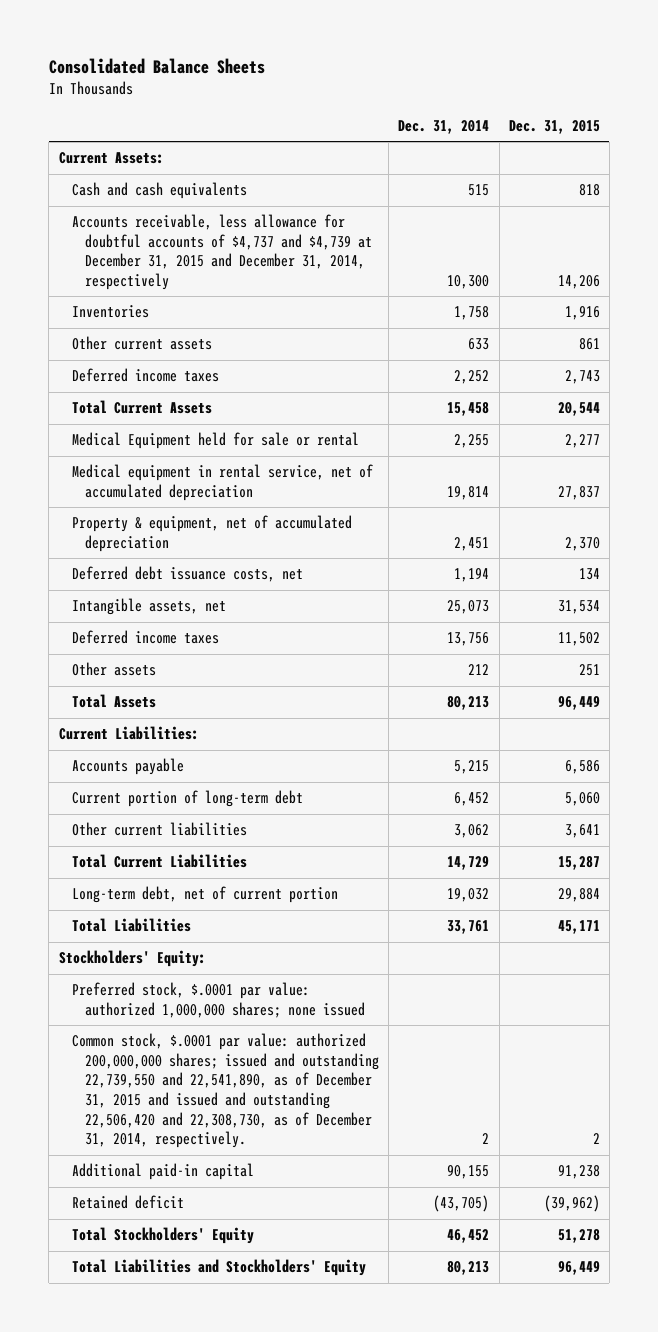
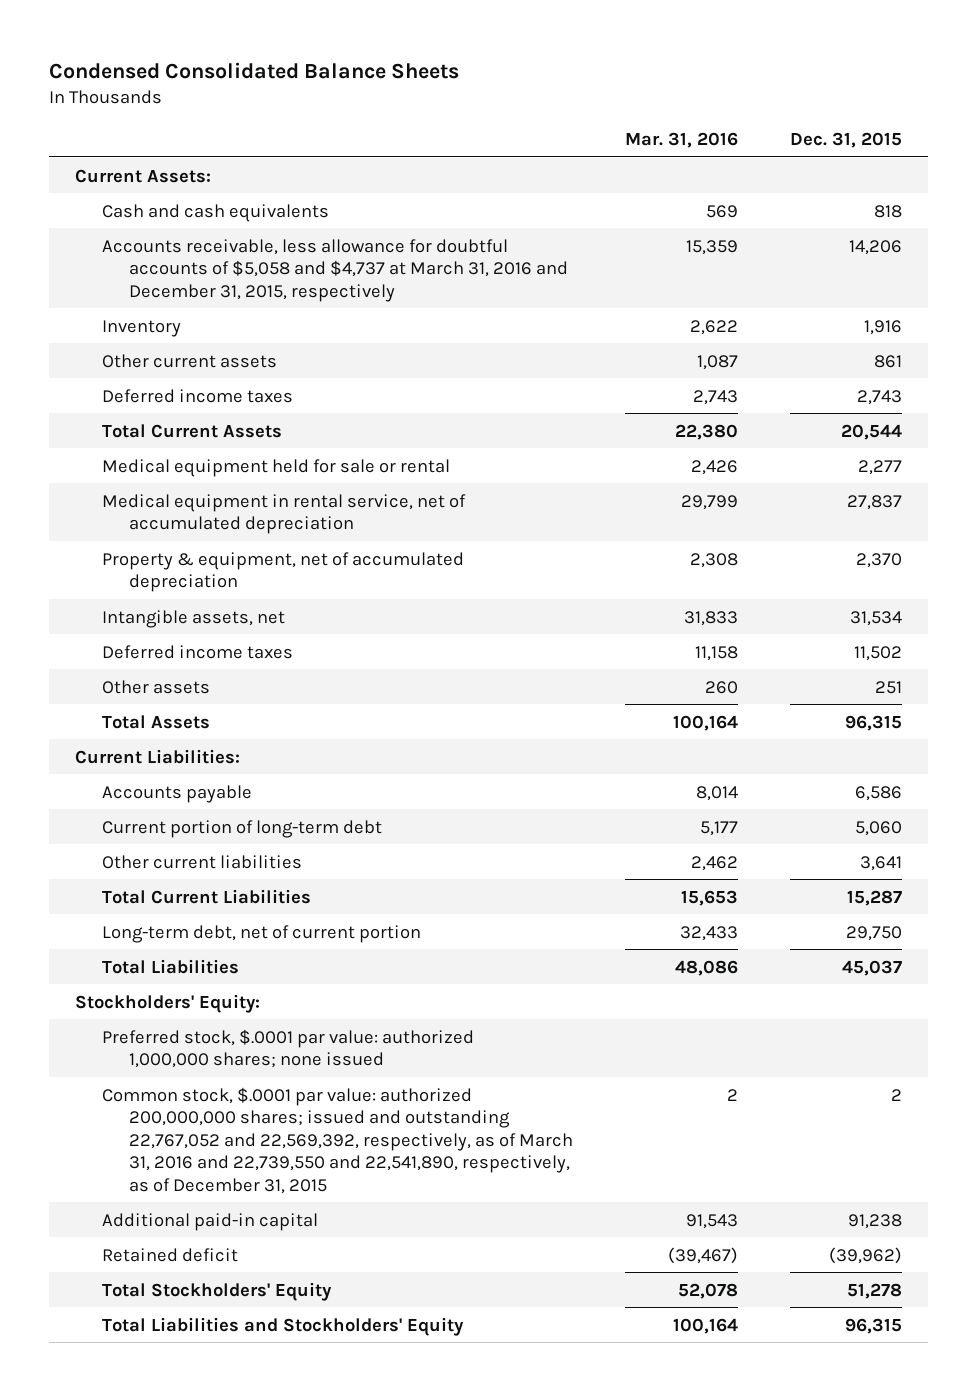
[48,58,265,75] Consolidated Balance Sheets -> [48,61,459,79] Condensed Consolidated Balance Sheets
[398,120,490,135] Dec. 31, 2014 -> none
none -> [625,132,739,149] Mar. 31, 2016
[71,214,373,291] Accounts receivable, less allowance for doubtful accounts of $4,737 and $4,739 at December 31, 2015 and December 31, 2014, respectively -> [101,238,569,302] Accounts receivable, less allowance for doubtful accounts of $5,058 and $4,737 at March 31, 2016 and December 31, 2015, respectively
[71,305,149,319] Inventories -> [101,319,181,337] Inventory
[71,432,359,450] Medical Equipment held for sale or rental -> [101,458,450,477] Medical equipment held for sale or rental
[71,566,303,583] Deferred debt issuance costs, net -> none
[557,696,600,711] 96,449 -> [844,714,902,731] 96,315
[557,888,600,903] 29,884 -> [845,925,902,941] 29,750
[557,920,600,935] 45,171 -> [841,959,902,976] 45,037
[71,1033,380,1149] Common stock, $.0001 par value: authorized 200,000,000 shares; issued and outstanding 22,739,550 and 22,541,890, as of December 31, 2015 and issued and outstanding 22,506,420 and 22,308,730, as of December 31, 2014, respectively. -> [101,1086,574,1194] Common stock, $.0001 par value: authorized 200,000,000 shares; issued and outstanding 22,767,052 and 22,569,392, respectively, as of March 31, 2016 and 22,739,550 and 22,541,890, respectively, as of December 31, 2015
[557,1261,600,1276] 96,449 -> [844,1317,902,1334] 96,315

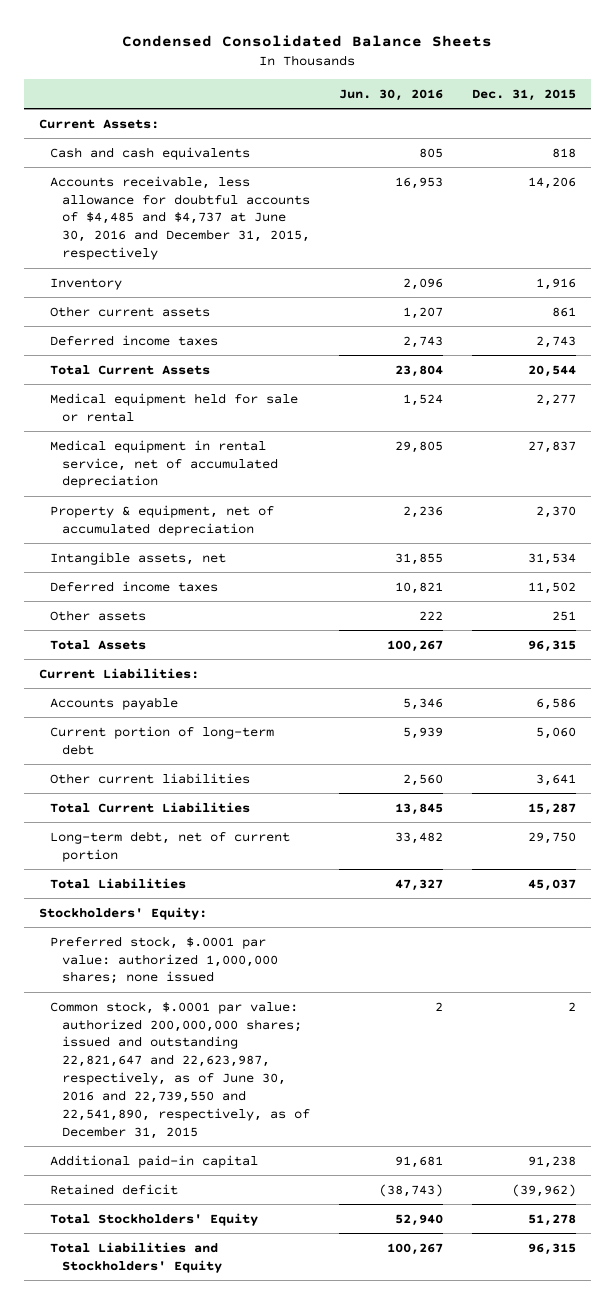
[625,132,739,149] Mar. 31, 2016 -> none
none -> [339,88,444,101] Jun. 30, 2016
[101,238,569,302] Accounts receivable, less allowance for doubtful accounts of $5,058 and $4,737 at March 31, 2016 and December 31, 2015, respectively -> [50,175,311,261] Accounts receivable, less allowance for doubtful accounts of $4,485 and $4,737 at June 30, 2016 and December 31, 2015, respectively
[101,1086,574,1194] Common stock, $.0001 par value: authorized 200,000,000 shares; issued and outstanding 22,767,052 and 22,569,392, respectively, as of March 31, 2016 and 22,739,550 and 22,541,890, respectively, as of December 31, 2015 -> [50,1000,311,1139] Common stock, $.0001 par value: authorized 200,000,000 shares; issued and outstanding 22,821,647 and 22,623,987, respectively, as of June 30, 2016 and 22,739,550 and 22,541,890, respectively, as of December 31, 2015

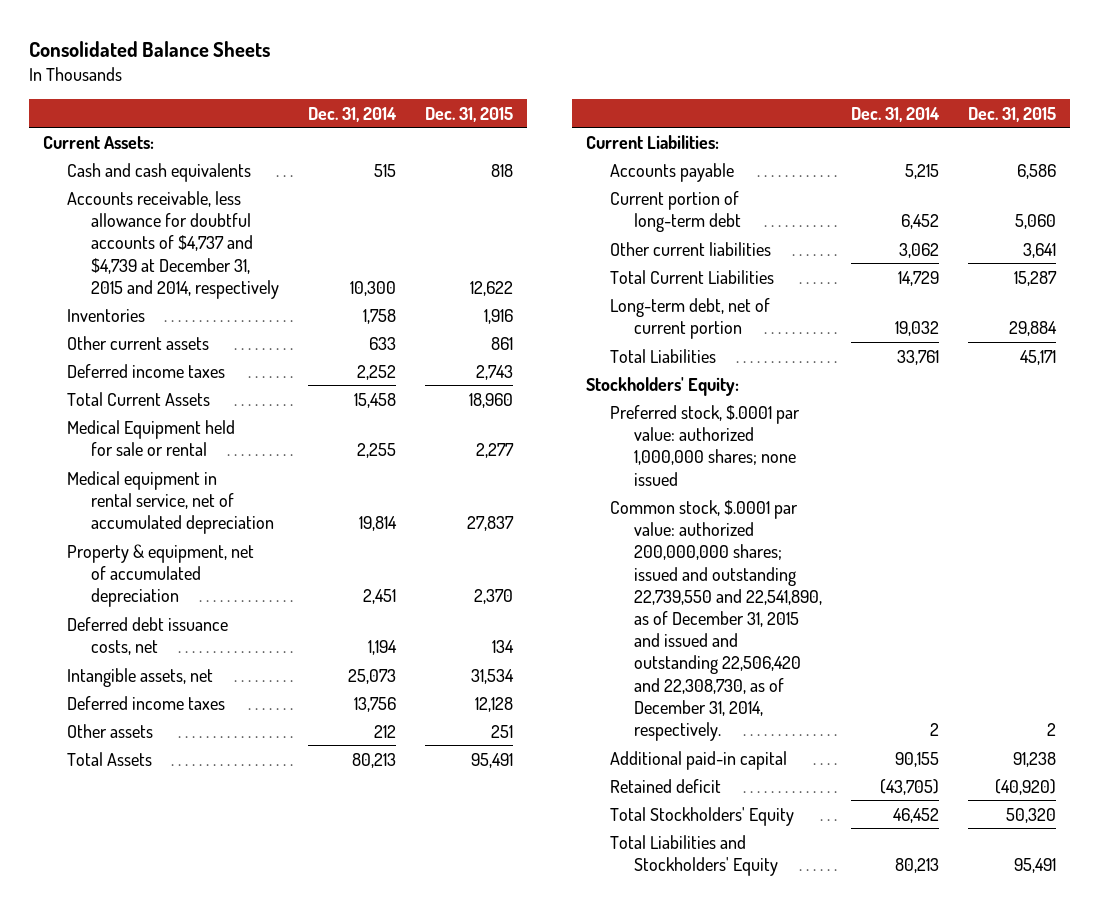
[122,35,493,48] Condensed Consolidated Balance Sheets -> [28,40,270,57] Consolidated Balance Sheets
[339,88,444,101] Jun. 30, 2016 -> none
none -> [307,106,397,122] Dec. 31, 2014
[50,175,311,261] Accounts receivable, less allowance for doubtful accounts of $4,485 and $4,737 at June 30, 2016 and December 31, 2015, respectively -> [66,190,279,299] Accounts receivable, less allowance for doubtful accounts of $4,737 and $4,739 at December 31, 2015 and 2014, respectively
[528,176,577,189] 14,206 -> [469,280,513,296] 12,622
[50,277,123,290] Inventory -> [66,308,145,322] Inventories
[528,364,577,377] 20,544 -> [468,392,513,408] 18,960
[50,392,299,422] Medical equipment held for sale or rental -> [66,419,235,457] Medical Equipment held for sale or rental
none -> [66,616,228,656] Deferred debt issuance costs, net
[528,581,577,594] 11,502 -> [474,696,513,712] 12,128
[528,639,577,652] 96,315 -> [470,752,513,768] 95,491
[528,831,577,844] 29,750 -> [1008,321,1057,337] 29,884
[528,878,577,891] 45,037 -> [1019,349,1056,365] 45,171
[50,1000,311,1139] Common stock, $.0001 par value: authorized 200,000,000 shares; issued and outstanding 22,821,647 and 22,623,987, respectively, as of June 30, 2016 and 22,739,550 and 22,541,890, respectively, as of December 31, 2015 -> [610,499,823,742] Common stock, $.0001 par value: authorized 200,000,000 shares; issued and outstanding 22,739,550 and 22,541,890, as of December 31, 2015 and issued and outstanding 22,506,420 and 22,308,730, as of December 31, 2014, respectively.
[512,1183,577,1197] (39,962) -> [994,778,1056,795] (40,920)
[528,1213,577,1226] 51,278 -> [1005,807,1056,823] 50,320
[528,1242,577,1255] 96,315 -> [1013,858,1056,874] 95,491

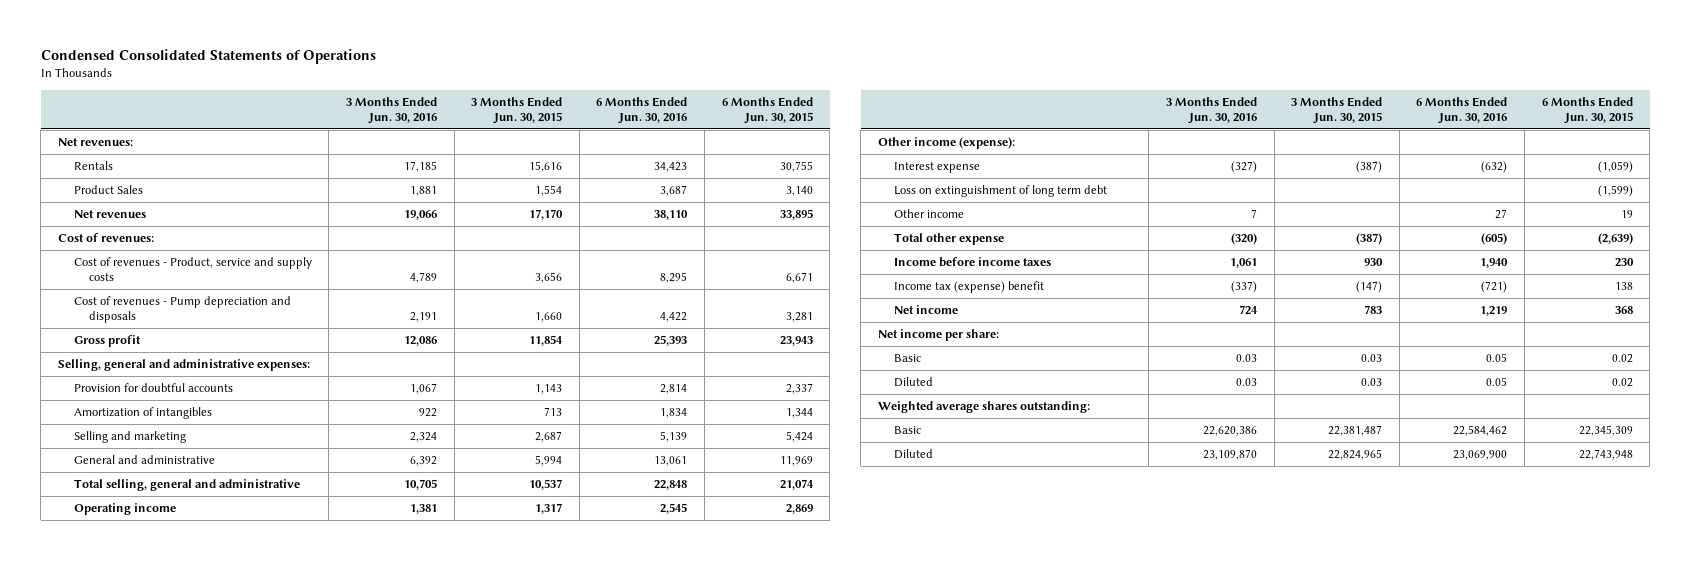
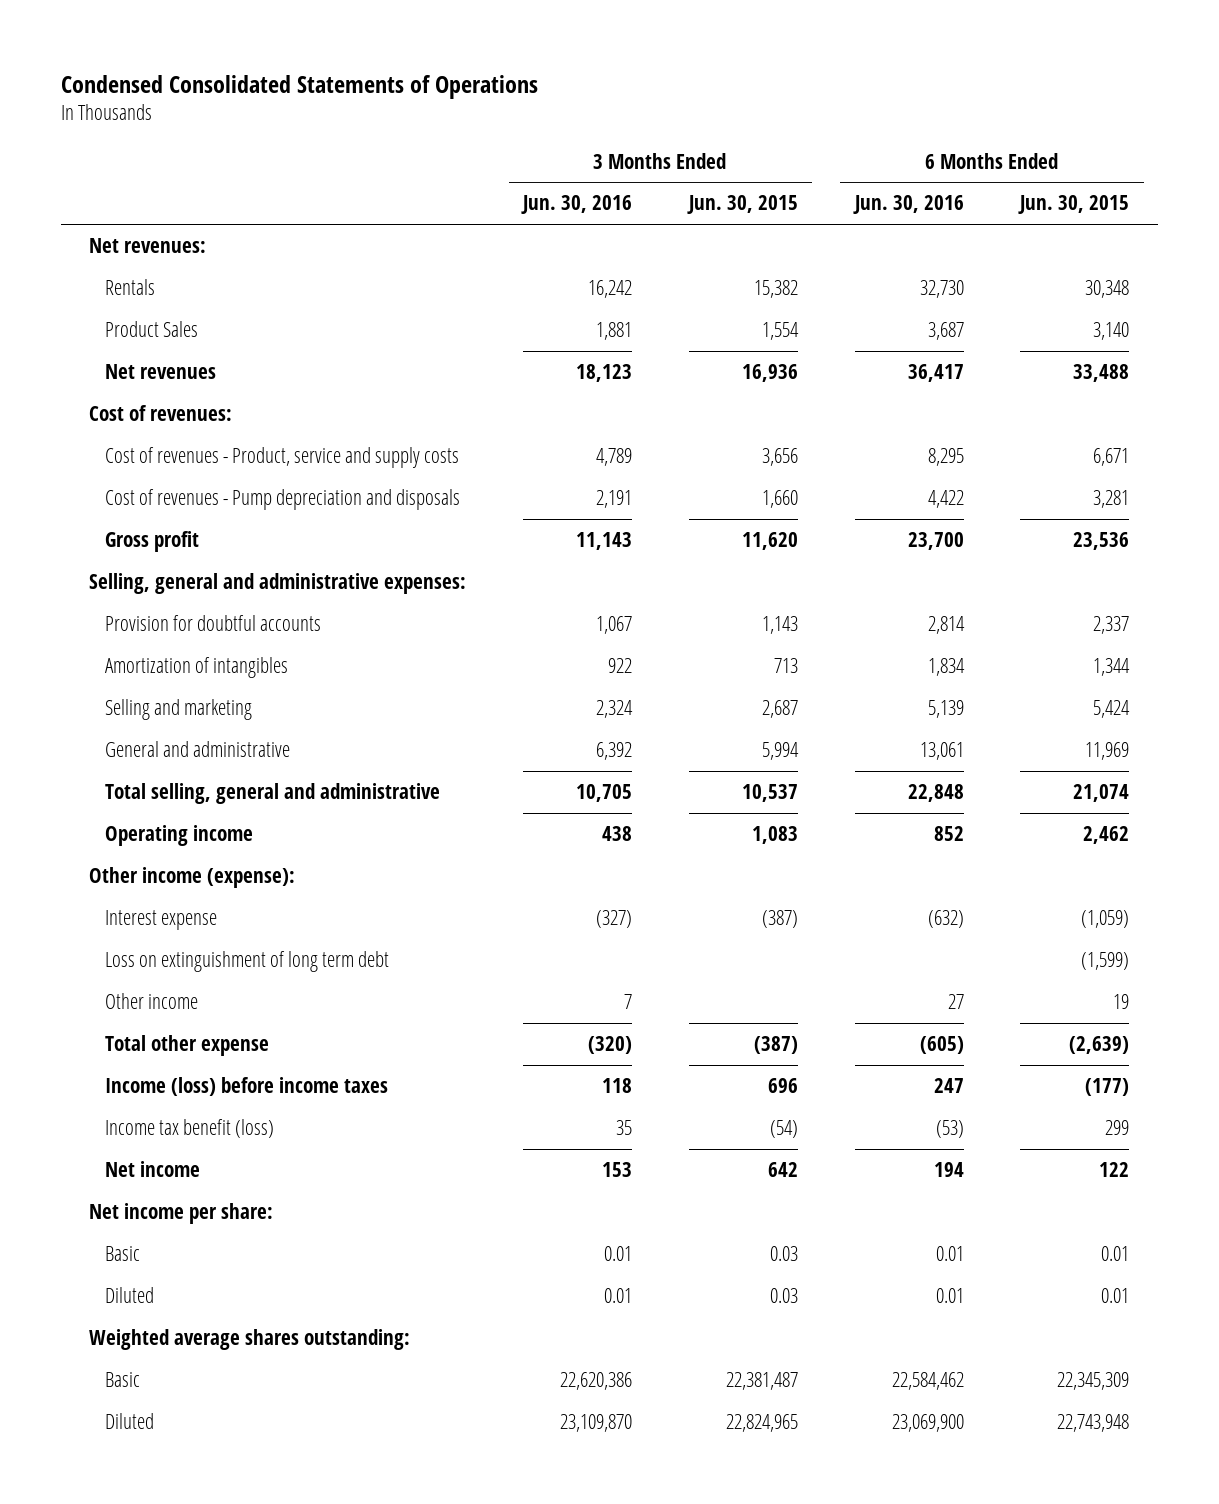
[403,160,437,172] 17,185 -> [588,280,633,299] 16,242
[529,160,563,172] 15,616 -> [753,280,798,299] 15,382
[654,161,688,172] 34,423 -> [919,280,964,299] 32,730
[779,160,813,172] 30,755 -> [1085,280,1130,299] 30,348
[403,209,437,220] 19,066 -> [576,364,633,383] 18,123
[529,208,564,220] 17,170 -> [741,364,798,383] 16,936
[654,209,689,220] 38,110 -> [907,364,964,383] 36,417
[779,208,813,220] 33,895 -> [1073,364,1130,383] 33,488
[403,335,437,346] 12,086 -> [576,532,633,551] 11,143
[529,334,564,346] 11,854 -> [741,532,798,551] 11,620
[654,334,688,346] 25,393 -> [907,532,964,551] 23,700
[779,335,813,346] 23,943 -> [1073,532,1130,551] 23,536
[409,503,437,514] 1,381 -> [602,826,633,842] 438
[535,502,563,514] 1,317 -> [751,826,798,845] 1,083
[660,502,688,514] 2,545 -> [933,826,964,842] 852
[785,503,813,514] 2,869 -> [1083,826,1130,845] 2,462
[893,256,1051,267] Income before income taxes -> [105,1077,389,1097] Income (loss) before income taxes
[1230,257,1258,268] 1,061 -> [602,1078,633,1094] 118
[1364,257,1384,266] 930 -> [767,1078,798,1094] 696
[1480,257,1509,268] 1,940 -> [933,1078,964,1094] 247
[1614,257,1634,267] 230 -> [1085,1078,1130,1097] (177)
[893,280,1044,293] Income tax (expense) benefit -> [105,1119,275,1139] Income tax benefit (loss)
[1231,280,1258,293] (337) -> [616,1120,633,1136] 35
[1356,280,1383,293] (147) -> [769,1120,798,1139] (54)
[1481,280,1508,293] (721) -> [935,1120,964,1139] (53)
[1614,281,1633,290] 138 -> [1105,1120,1130,1136] 299
[1239,304,1259,315] 724 -> [602,1162,633,1178] 153
[1364,304,1383,314] 783 -> [767,1162,798,1178] 642
[1480,305,1508,316] 1,219 -> [933,1162,964,1178] 194
[1614,305,1633,314] 368 -> [1099,1162,1130,1178] 122
[1236,353,1258,362] 0.03 -> [604,1246,633,1262] 0.01
[1486,352,1508,362] 0.05 -> [935,1246,964,1262] 0.01
[1611,353,1633,363] 0.02 -> [1101,1246,1130,1262] 0.01
[1236,377,1258,386] 0.03 -> [604,1288,633,1304] 0.01
[1486,376,1508,386] 0.05 -> [935,1288,964,1304] 0.01
[1611,377,1633,387] 0.02 -> [1101,1288,1130,1304] 0.01

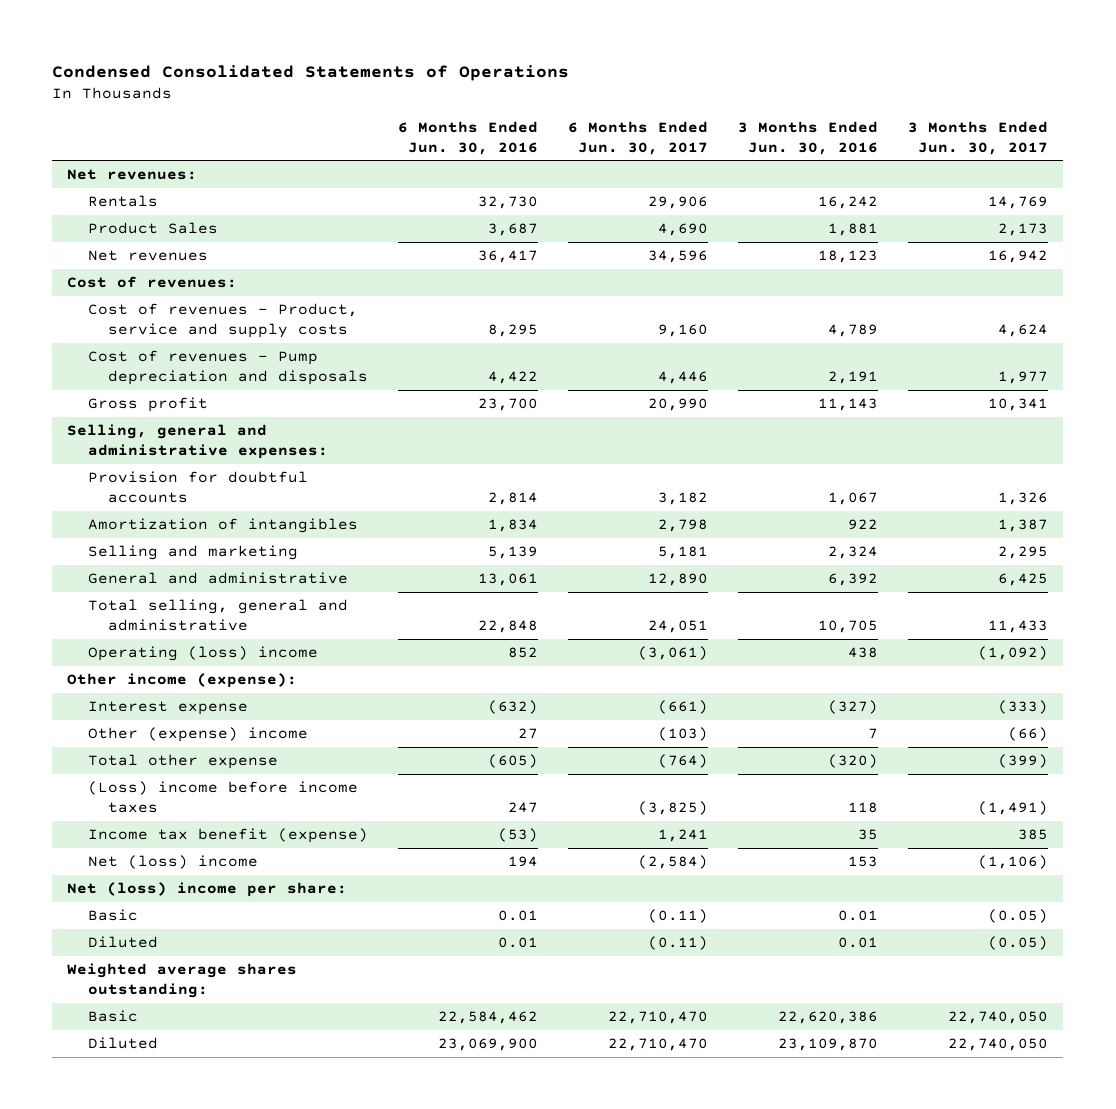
[686,195,798,215] Jun. 30, 2015 -> none
[1018,195,1130,215] Jun. 30, 2015 -> none
none -> [568,120,709,155] 6 Months Ended Jun. 30, 2017
none -> [908,120,1049,155] 3 Months Ended Jun. 30, 2017
[105,825,254,847] Operating income -> [87,646,318,662] Operating (loss) income
[105,951,390,973] Loss on extinguishment of long term debt -> none
[105,993,199,1010] Other income -> [87,727,308,743] Other (expense) income
[105,1077,389,1097] Income (loss) before income taxes -> [87,781,358,813] (Loss) income before income taxes
[105,1119,275,1139] Income tax benefit (loss) -> [87,828,368,844] Income tax benefit (expense)
[105,1161,201,1178] Net income -> [87,855,258,870] Net (loss) income
[89,1203,274,1225] Net income per share: -> [67,882,348,898] Net (loss) income per share:

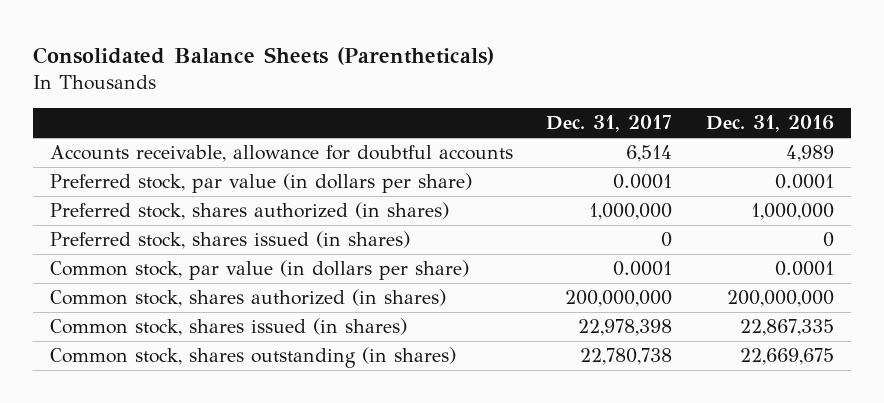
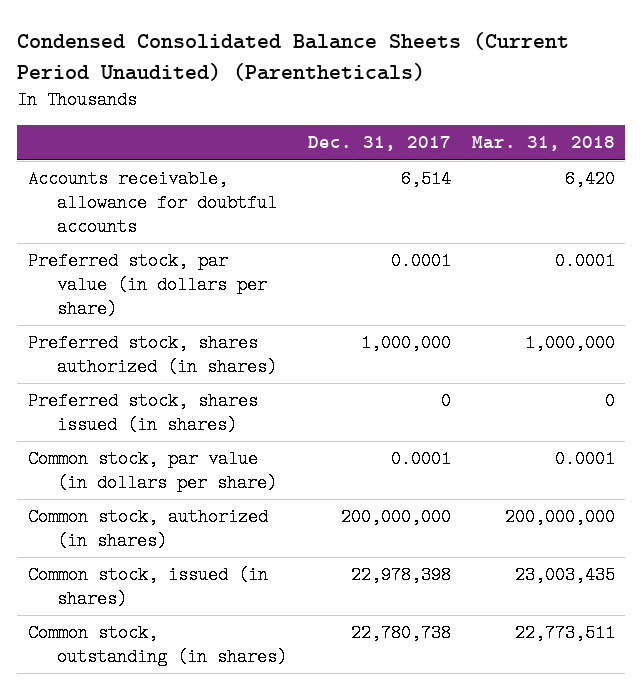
[32,46,494,65] Consolidated Balance Sheets (Parentheticals) -> [17,31,570,81] Condensed Consolidated Balance Sheets (Current Period Unaudited) (Parentheticals)
[706,115,835,133] Dec. 31, 2016 -> none
none -> [471,136,615,152] Mar. 31, 2018
[49,289,446,308] Common stock, shares authorized (in shares) -> [27,508,268,551] Common stock, authorized (in shares)
[49,318,407,337] Common stock, shares issued (in shares) -> [27,566,268,609] Common stock, issued (in shares)
[49,347,456,369] Common stock, shares outstanding (in shares) -> [27,624,287,667] Common stock, outstanding (in shares)

